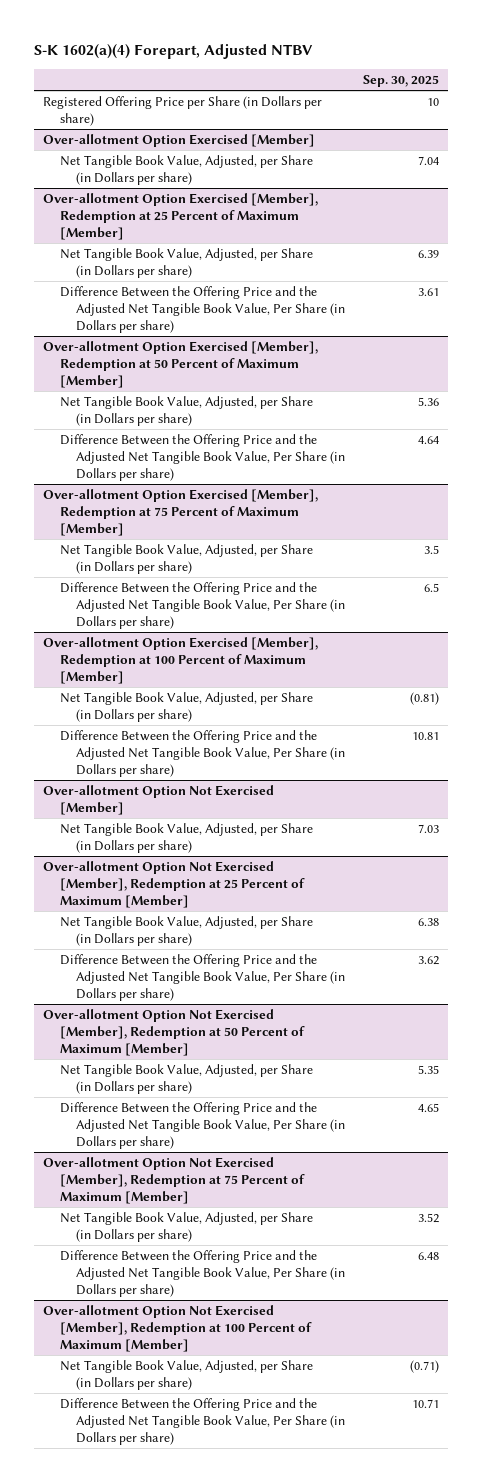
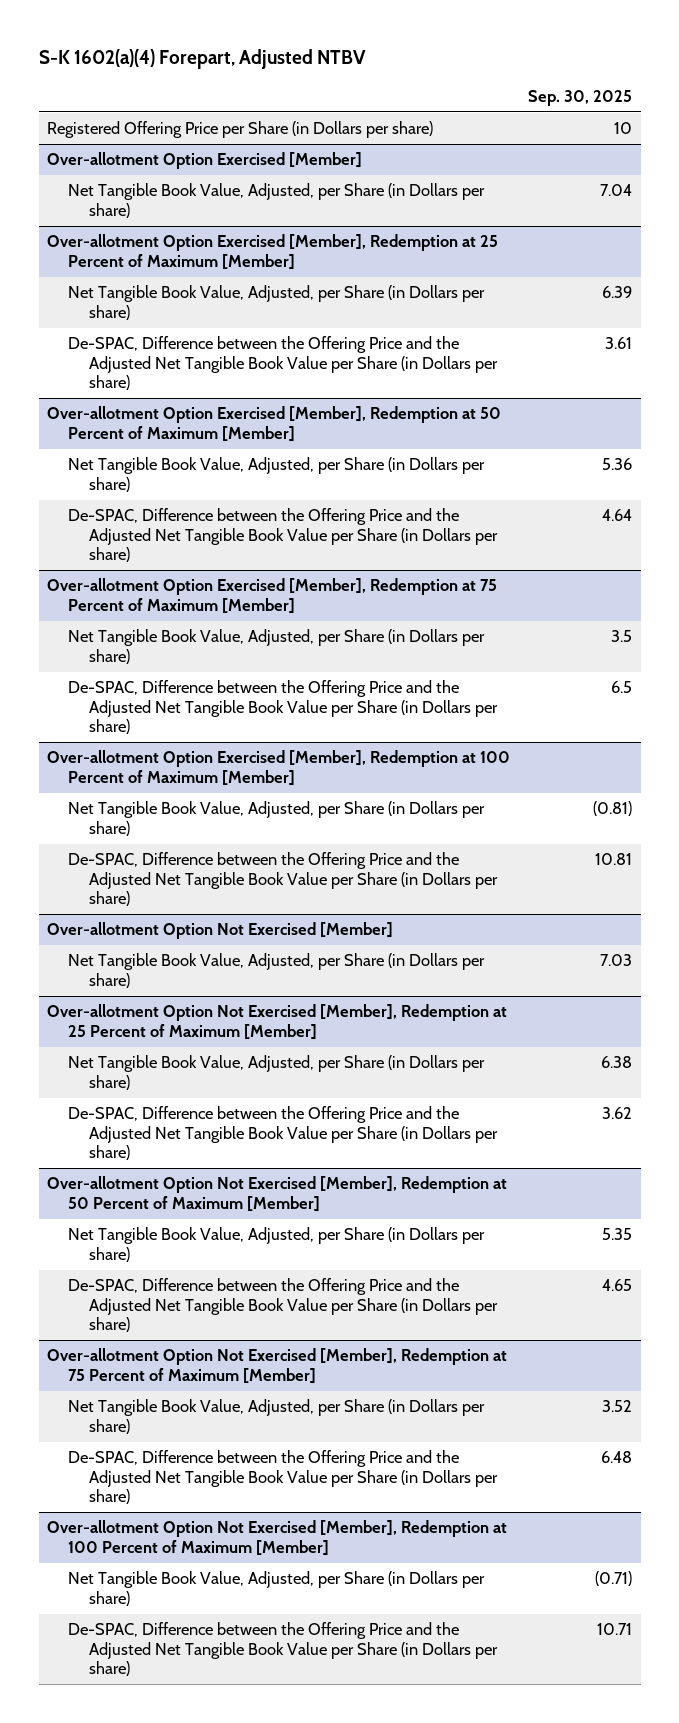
[59,285,345,334] Difference Between the Offering Price and the Adjusted Net Tangible Book Value, Per Share (in Dollars per share) -> [68,336,499,391] De-SPAC, Difference between the Offering Price and the Adjusted Net Tangible Book Value per Share (in Dollars per share)
[59,433,345,482] Difference Between the Offering Price and the Adjusted Net Tangible Book Value, Per Share (in Dollars per share) -> [68,508,499,563] De-SPAC, Difference between the Offering Price and the Adjusted Net Tangible Book Value per Share (in Dollars per share)
[59,581,345,630] Difference Between the Offering Price and the Adjusted Net Tangible Book Value, Per Share (in Dollars per share) -> [68,680,499,735] De-SPAC, Difference between the Offering Price and the Adjusted Net Tangible Book Value per Share (in Dollars per share)
[59,729,345,778] Difference Between the Offering Price and the Adjusted Net Tangible Book Value, Per Share (in Dollars per share) -> [68,852,499,907] De-SPAC, Difference between the Offering Price and the Adjusted Net Tangible Book Value per Share (in Dollars per share)
[59,953,345,1002] Difference Between the Offering Price and the Adjusted Net Tangible Book Value, Per Share (in Dollars per share) -> [68,1106,499,1161] De-SPAC, Difference between the Offering Price and the Adjusted Net Tangible Book Value per Share (in Dollars per share)
[59,1101,345,1150] Difference Between the Offering Price and the Adjusted Net Tangible Book Value, Per Share (in Dollars per share) -> [68,1278,499,1333] De-SPAC, Difference between the Offering Price and the Adjusted Net Tangible Book Value per Share (in Dollars per share)
[59,1249,345,1298] Difference Between the Offering Price and the Adjusted Net Tangible Book Value, Per Share (in Dollars per share) -> [68,1450,499,1505] De-SPAC, Difference between the Offering Price and the Adjusted Net Tangible Book Value per Share (in Dollars per share)
[59,1397,345,1446] Difference Between the Offering Price and the Adjusted Net Tangible Book Value, Per Share (in Dollars per share) -> [68,1622,499,1677] De-SPAC, Difference between the Offering Price and the Adjusted Net Tangible Book Value per Share (in Dollars per share)

